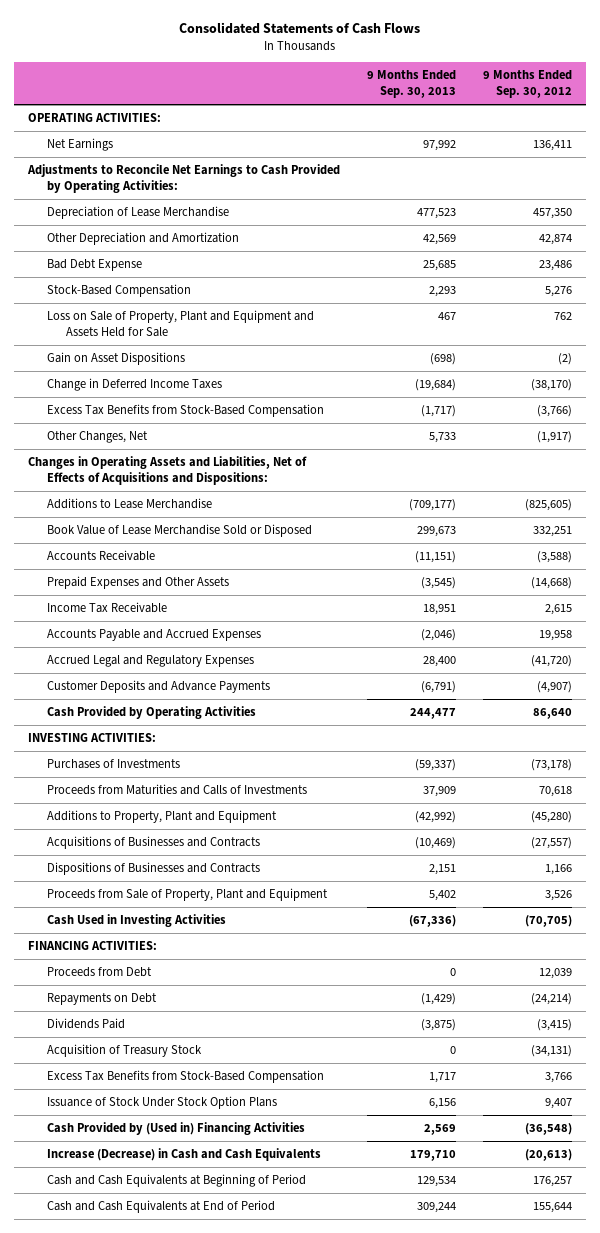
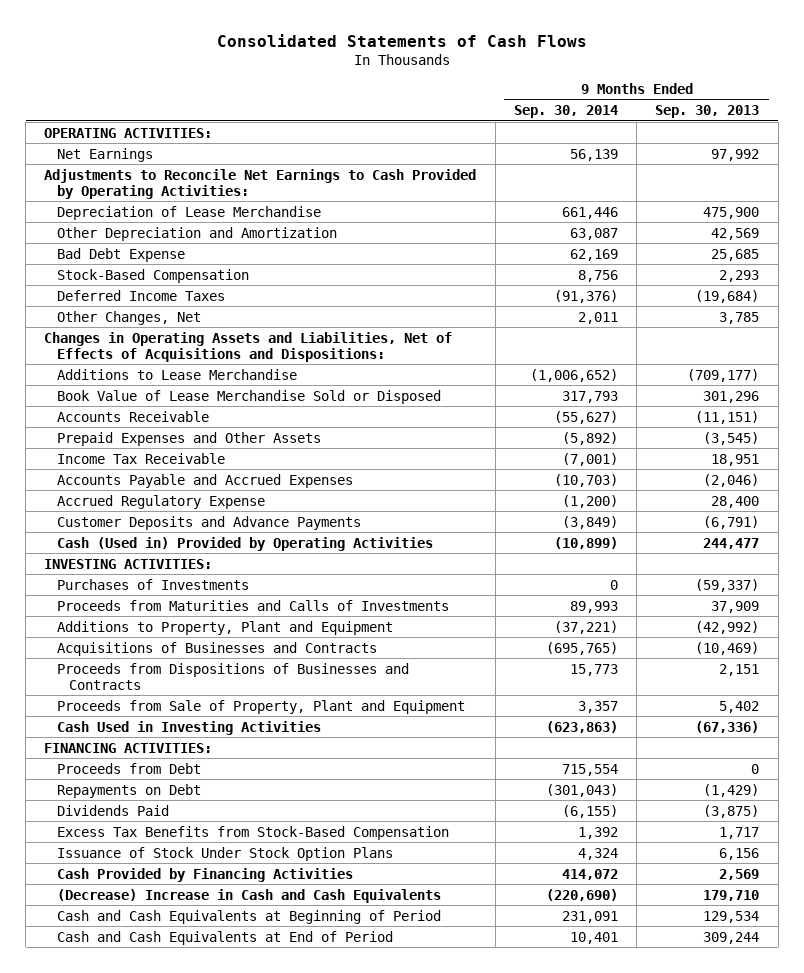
[483,70,573,99] 9 Months Ended Sep. 30, 2012 -> none
none -> [513,105,618,119] Sep. 30, 2014
[416,207,456,219] 477,523 -> [703,206,760,219] 475,900
[46,309,314,338] Loss on Sale of Property, Plant and Equipment and Assets Held for Sale -> none
[46,351,185,365] Gain on Asset Dispositions -> none
[46,403,324,417] Excess Tax Benefits from Stock-Based Compensation -> none
[46,377,222,391] Change in Deferred Income Taxes -> [56,289,225,301] Deferred Income Taxes
[428,431,456,443] 5,733 -> [719,311,760,324] 3,785
[416,525,456,537] 299,673 -> [703,390,760,403] 301,296
[46,654,254,667] Accrued Legal and Regulatory Expenses -> [56,494,265,509] Accrued Regulatory Expense
[46,705,256,719] Cash Provided by Operating Activities -> [56,536,433,551] Cash (Used in) Provided by Operating Activities
[46,861,260,875] Dispositions of Businesses and Contracts -> [56,662,409,690] Proceeds from Dispositions of Businesses and Contracts
[46,1043,202,1057] Acquisition of Treasury Stock -> none
[46,1121,305,1135] Cash Provided by (Used in) Financing Activities -> [56,867,353,882] Cash Provided by Financing Activities
[46,1147,321,1161] Increase (Decrease) in Cash and Cash Equivalents -> [56,888,441,903] (Decrease) Increase in Cash and Cash Equivalents

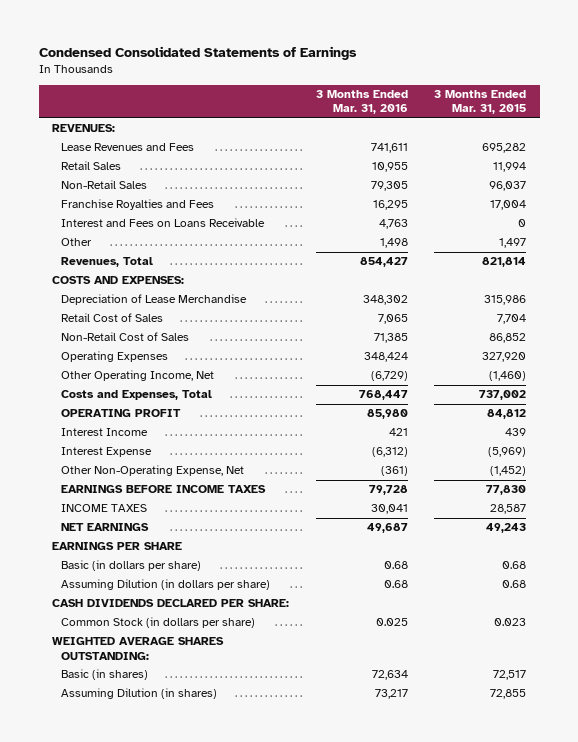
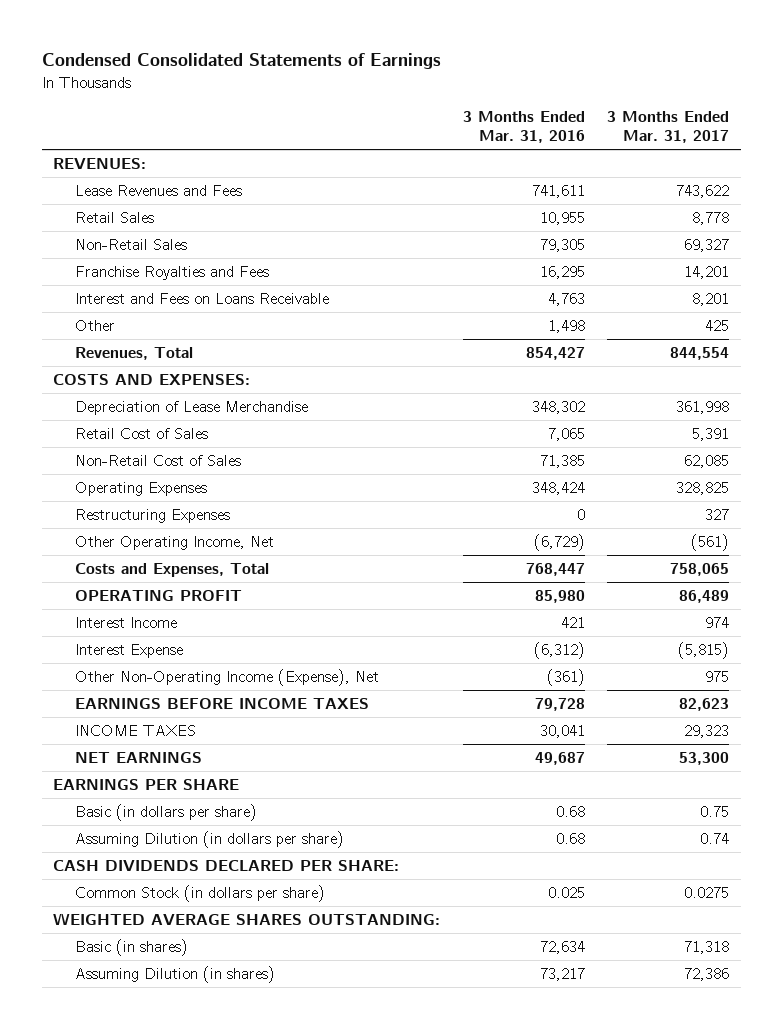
[434,90,527,115] 3 Months Ended Mar. 31, 2015 -> none
none -> [607,111,730,144] 3 Months Ended Mar. 31, 2017
none -> [75,508,231,523] Restructuring Expenses
[61,465,245,477] Other Non-Operating Expense, Net -> [75,668,380,686] Other Non-Operating Income (Expense), Net

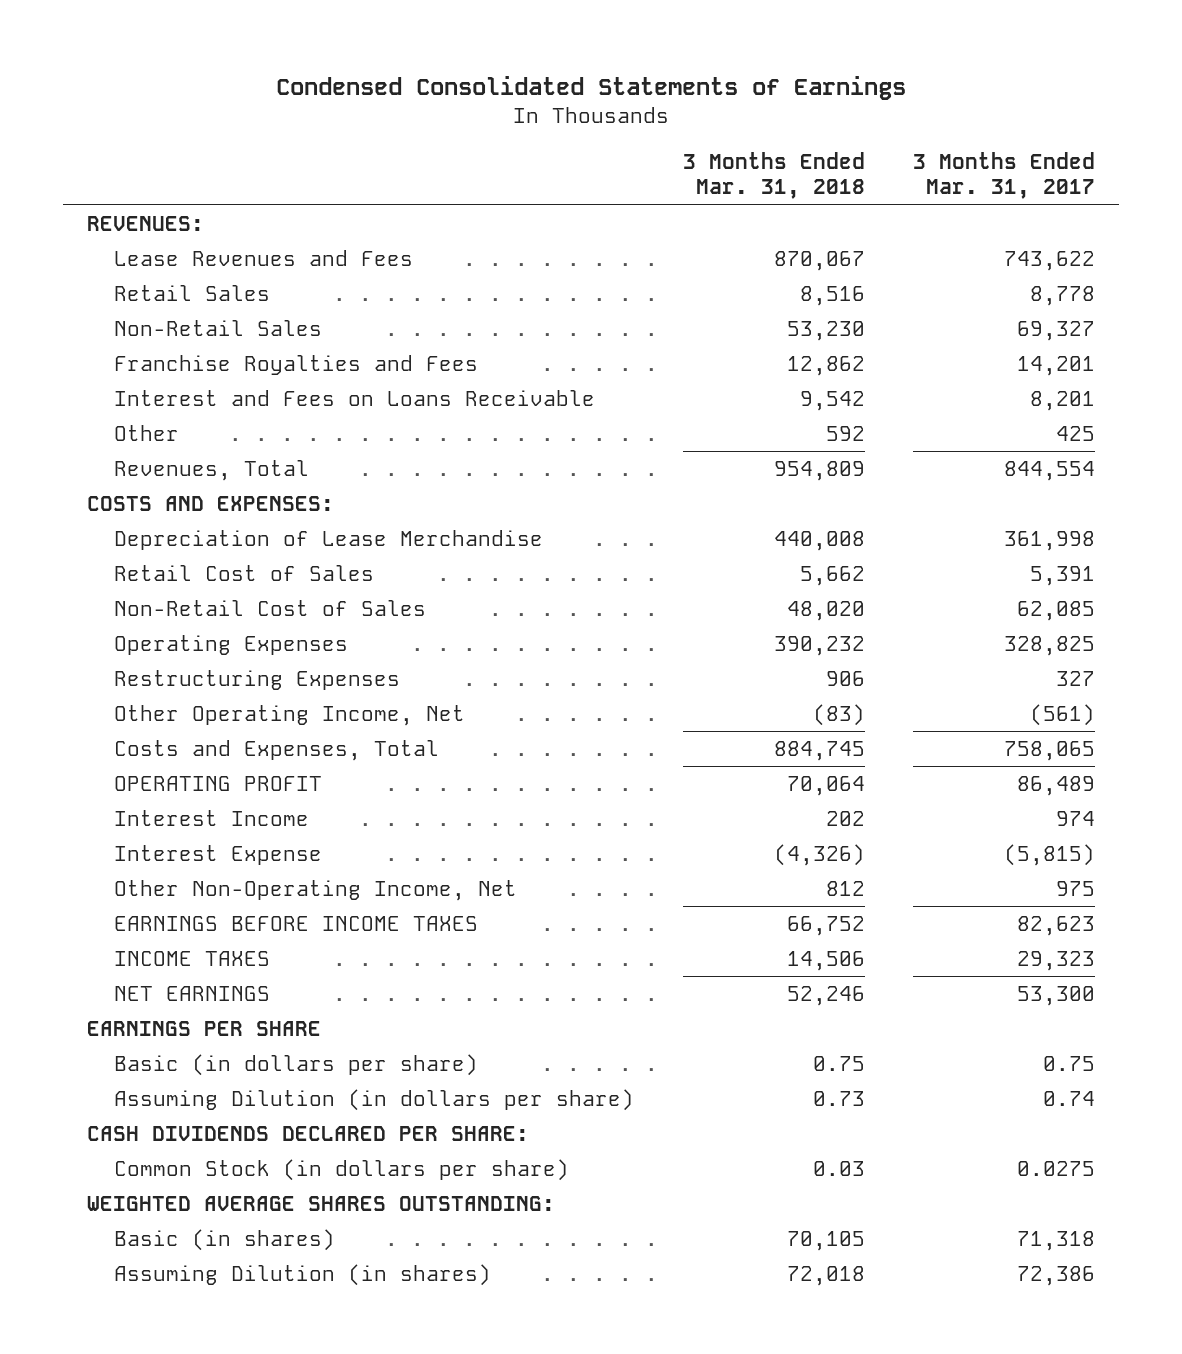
[462,111,585,144] 3 Months Ended Mar. 31, 2016 -> none
none -> [682,151,865,200] 3 Months Ended Mar. 31, 2018
[75,668,380,686] Other Non-Operating Income (Expense), Net -> [113,879,517,901] Other Non-Operating Income, Net

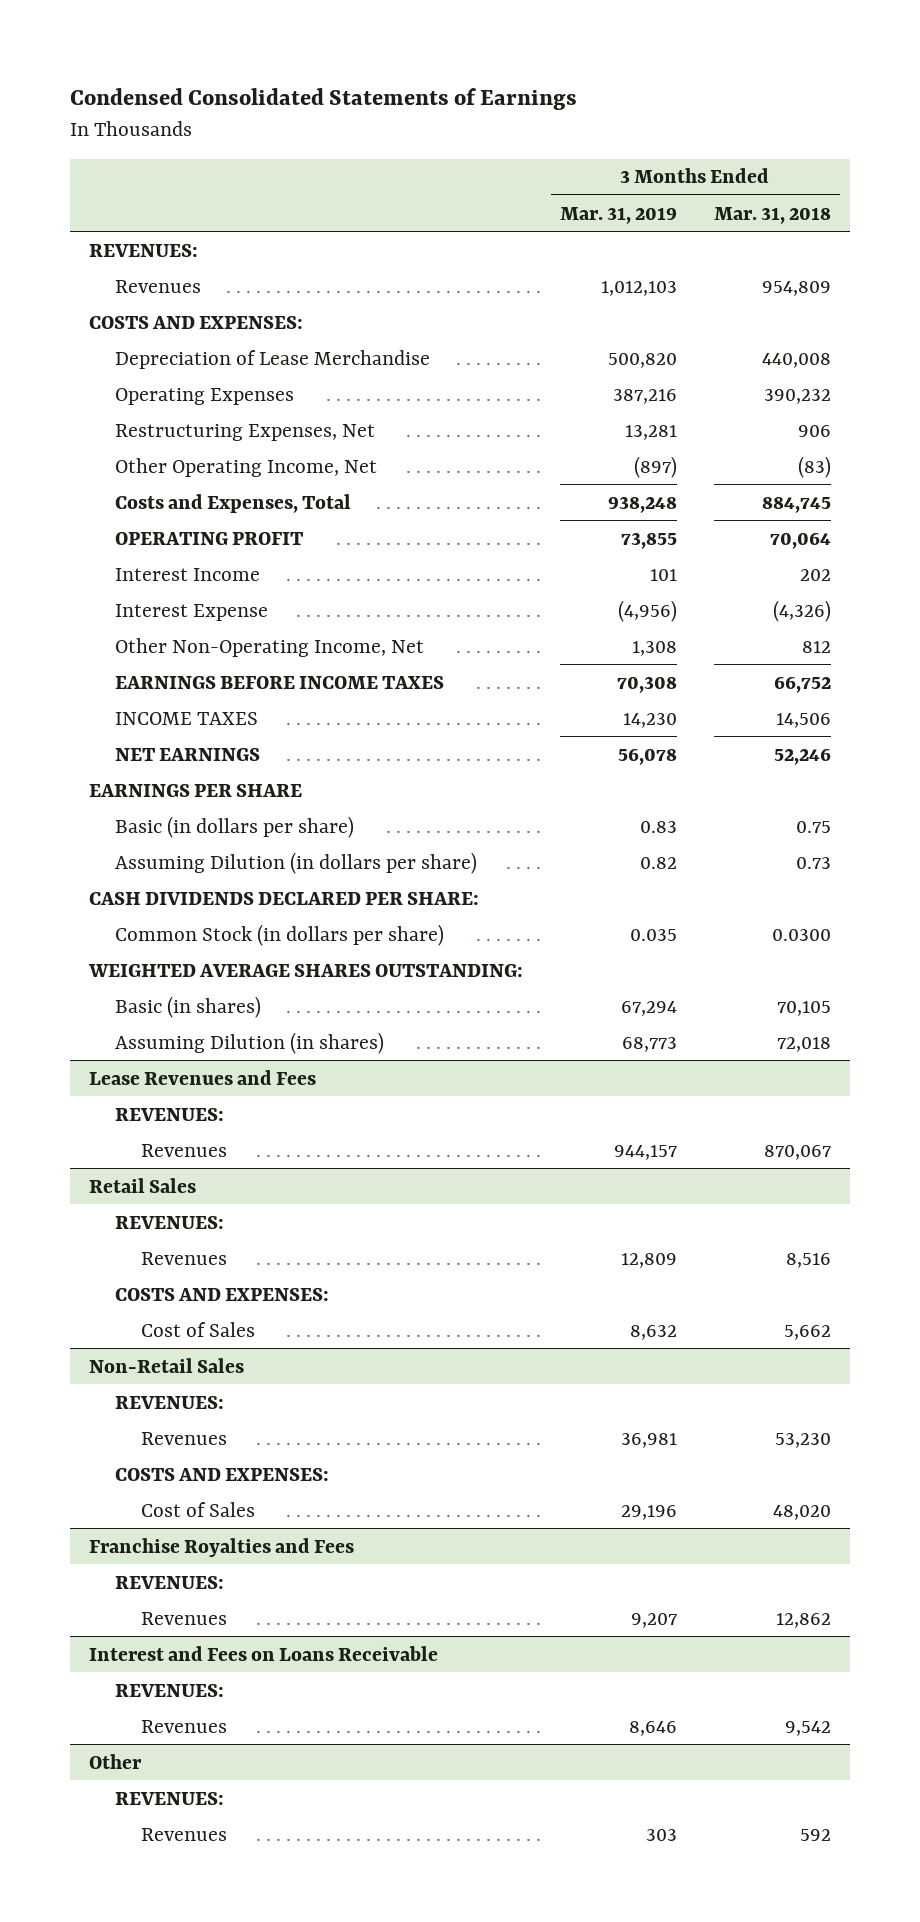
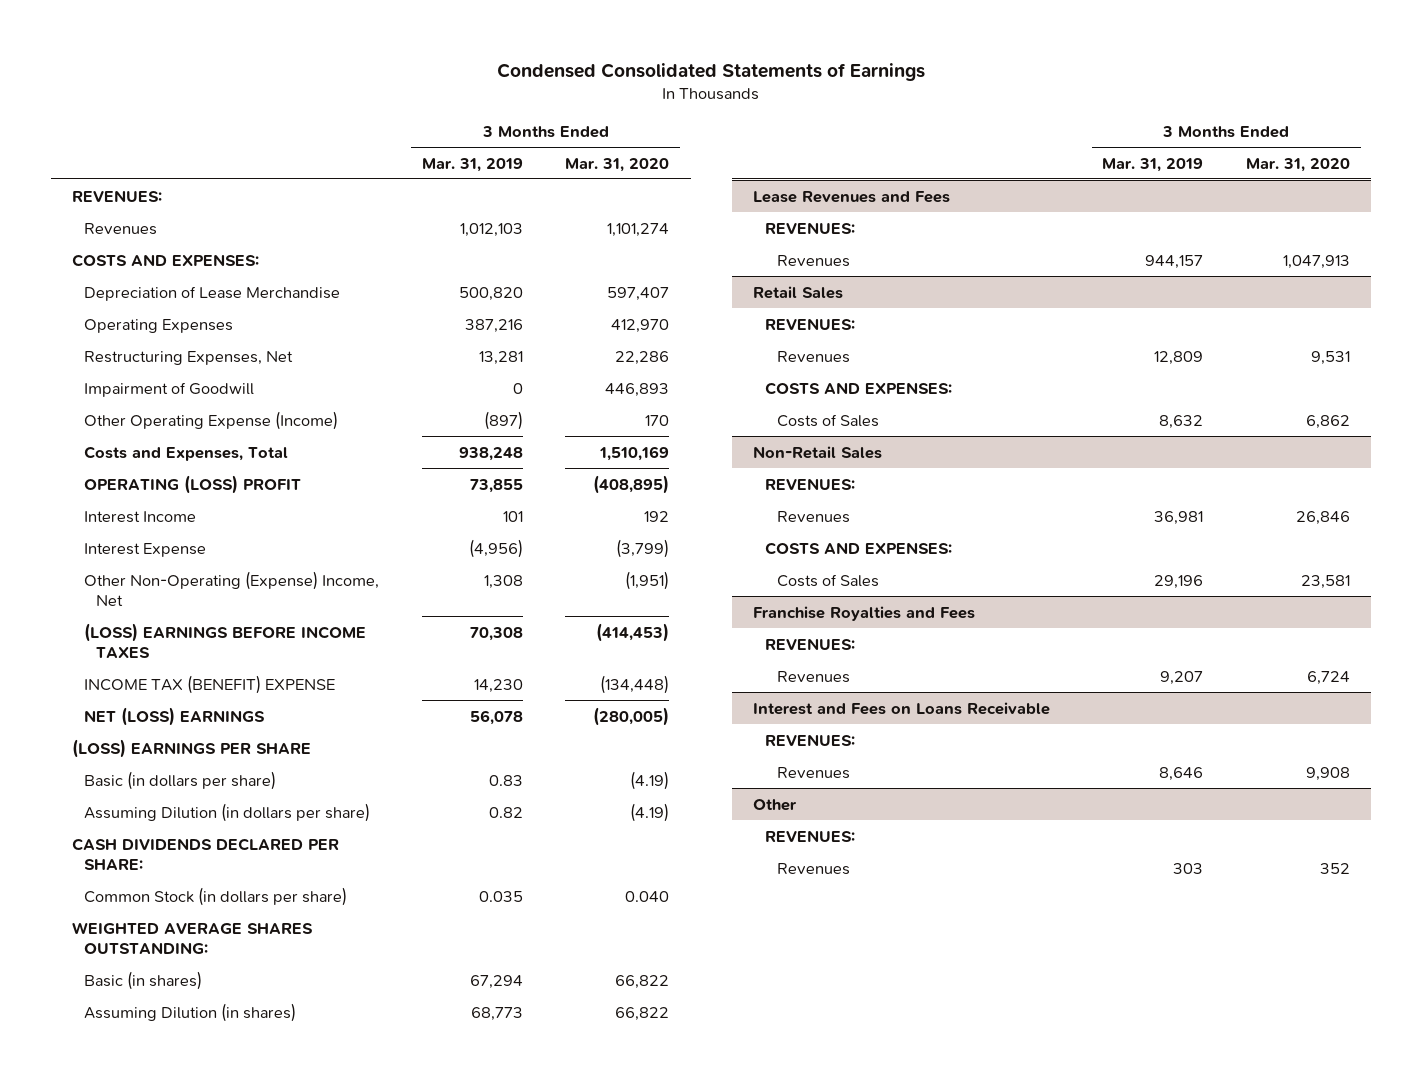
[713,206,831,224] Mar. 31, 2018 -> none
none -> [565,157,670,172] Mar. 31, 2020
none -> [84,381,255,397] Impairment of Goodwill
[114,457,377,477] Other Operating Income, Net -> [84,410,339,430] Other Operating Expense (Income)
[114,531,304,545] OPERATING PROFIT -> [84,474,302,494] OPERATING (LOSS) PROFIT
[114,637,424,657] Other Non-Operating Income, Net -> [84,570,380,606] Other Non-Operating (Expense) Income, Net
[114,675,444,689] EARNINGS BEFORE INCOME TAXES -> [84,622,367,658] (LOSS) EARNINGS BEFORE INCOME TAXES
[114,711,258,725] INCOME TAXES -> [84,674,336,694] INCOME TAX (BENEFIT) EXPENSE
[114,747,260,761] NET EARNINGS -> [84,706,266,726] NET (LOSS) EARNINGS
[88,783,302,797] EARNINGS PER SHARE -> [72,738,312,758] (LOSS) EARNINGS PER SHARE
[141,1321,256,1337] Cost of Sales -> [776,413,879,427] Costs of Sales
[141,1501,256,1517] Cost of Sales -> [776,573,879,587] Costs of Sales

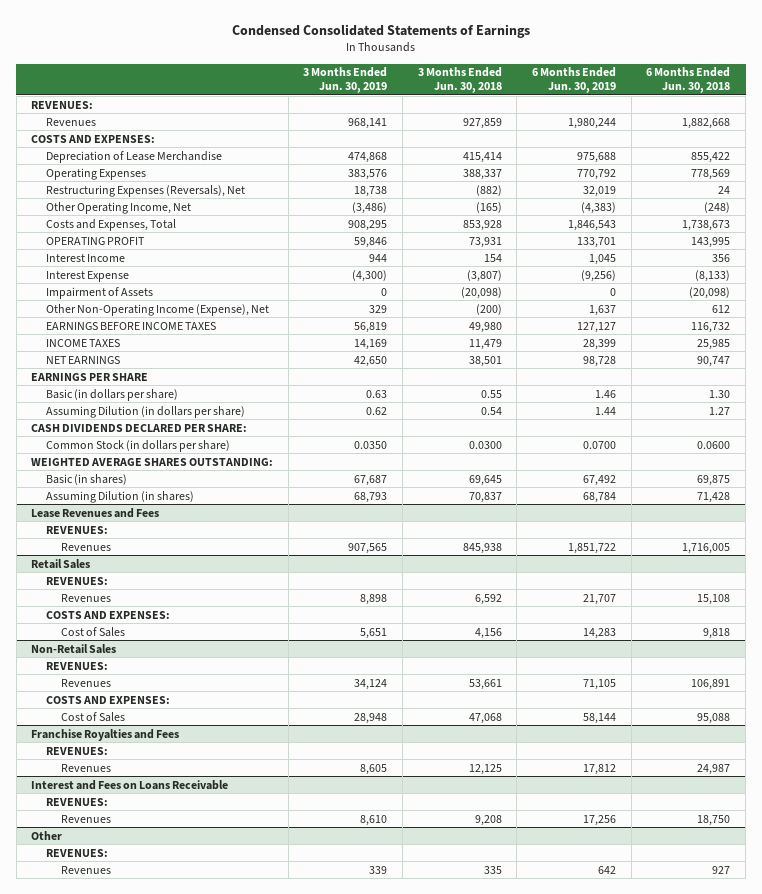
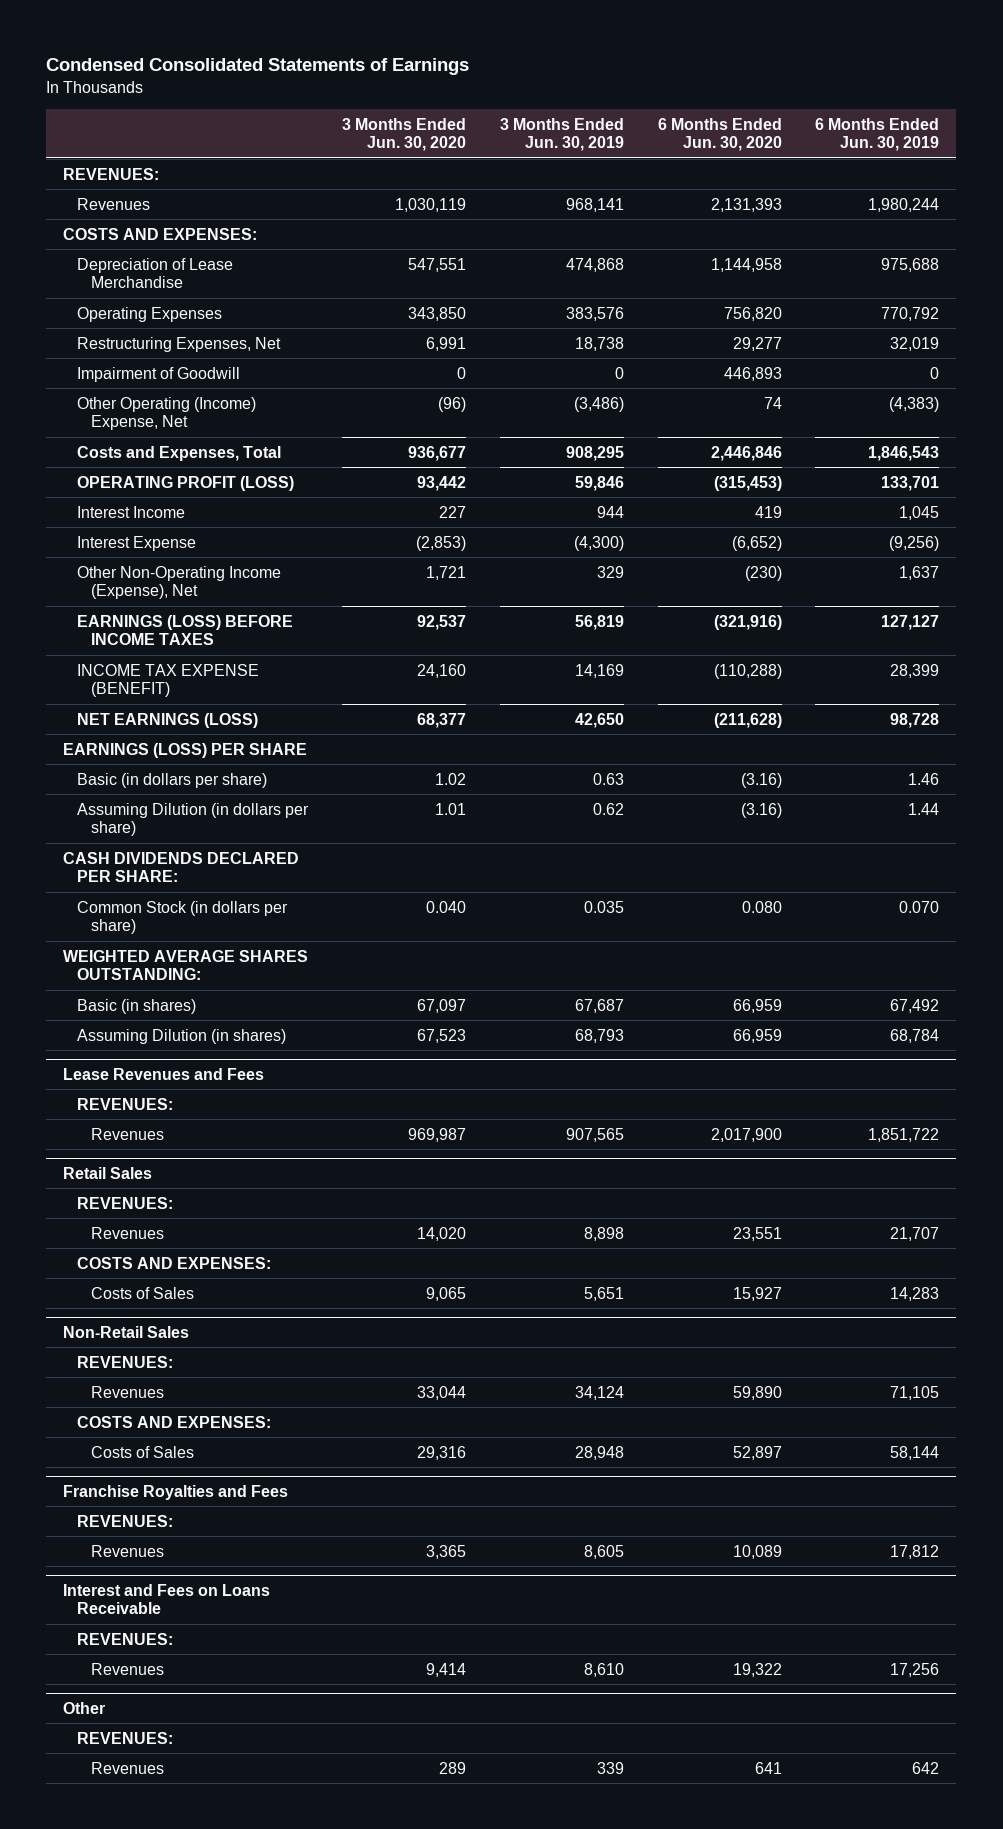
[417,67,502,94] 3 Months Ended Jun. 30, 2018 -> none
[646,67,731,94] 6 Months Ended Jun. 30, 2018 -> none
none -> [342,117,467,152] 3 Months Ended Jun. 30, 2020
none -> [657,117,782,152] 6 Months Ended Jun. 30, 2020
[46,184,246,197] Restructuring Expenses (Reversals), Net -> [77,336,282,352] Restructuring Expenses, Net
none -> [77,366,241,382] Impairment of Goodwill
[46,201,192,214] Other Operating Income, Net -> [77,396,257,431] Other Operating (Income) Expense, Net
[46,236,146,245] OPERATING PROFIT -> [77,475,295,491] OPERATING PROFIT (LOSS)
[46,286,154,299] Impairment of Assets -> none
[46,321,217,330] EARNINGS BEFORE INCOME TAXES -> [77,614,294,646] EARNINGS (LOSS) BEFORE INCOME TAXES
[46,338,121,347] INCOME TAXES -> [77,663,260,698] INCOME TAX EXPENSE (BENEFIT)
[46,355,121,364] NET EARNINGS -> [77,712,259,728] NET EARNINGS (LOSS)
[31,372,149,381] EARNINGS PER SHARE -> [63,742,308,758] EARNINGS (LOSS) PER SHARE
[354,440,388,449] 0.0350 -> [583,900,624,913] 0.035
[583,440,617,449] 0.0700 -> [899,900,940,913] 0.070
[60,626,125,637] Cost of Sales -> [91,1286,195,1299] Costs of Sales
[60,711,125,722] Cost of Sales -> [91,1445,195,1458] Costs of Sales

